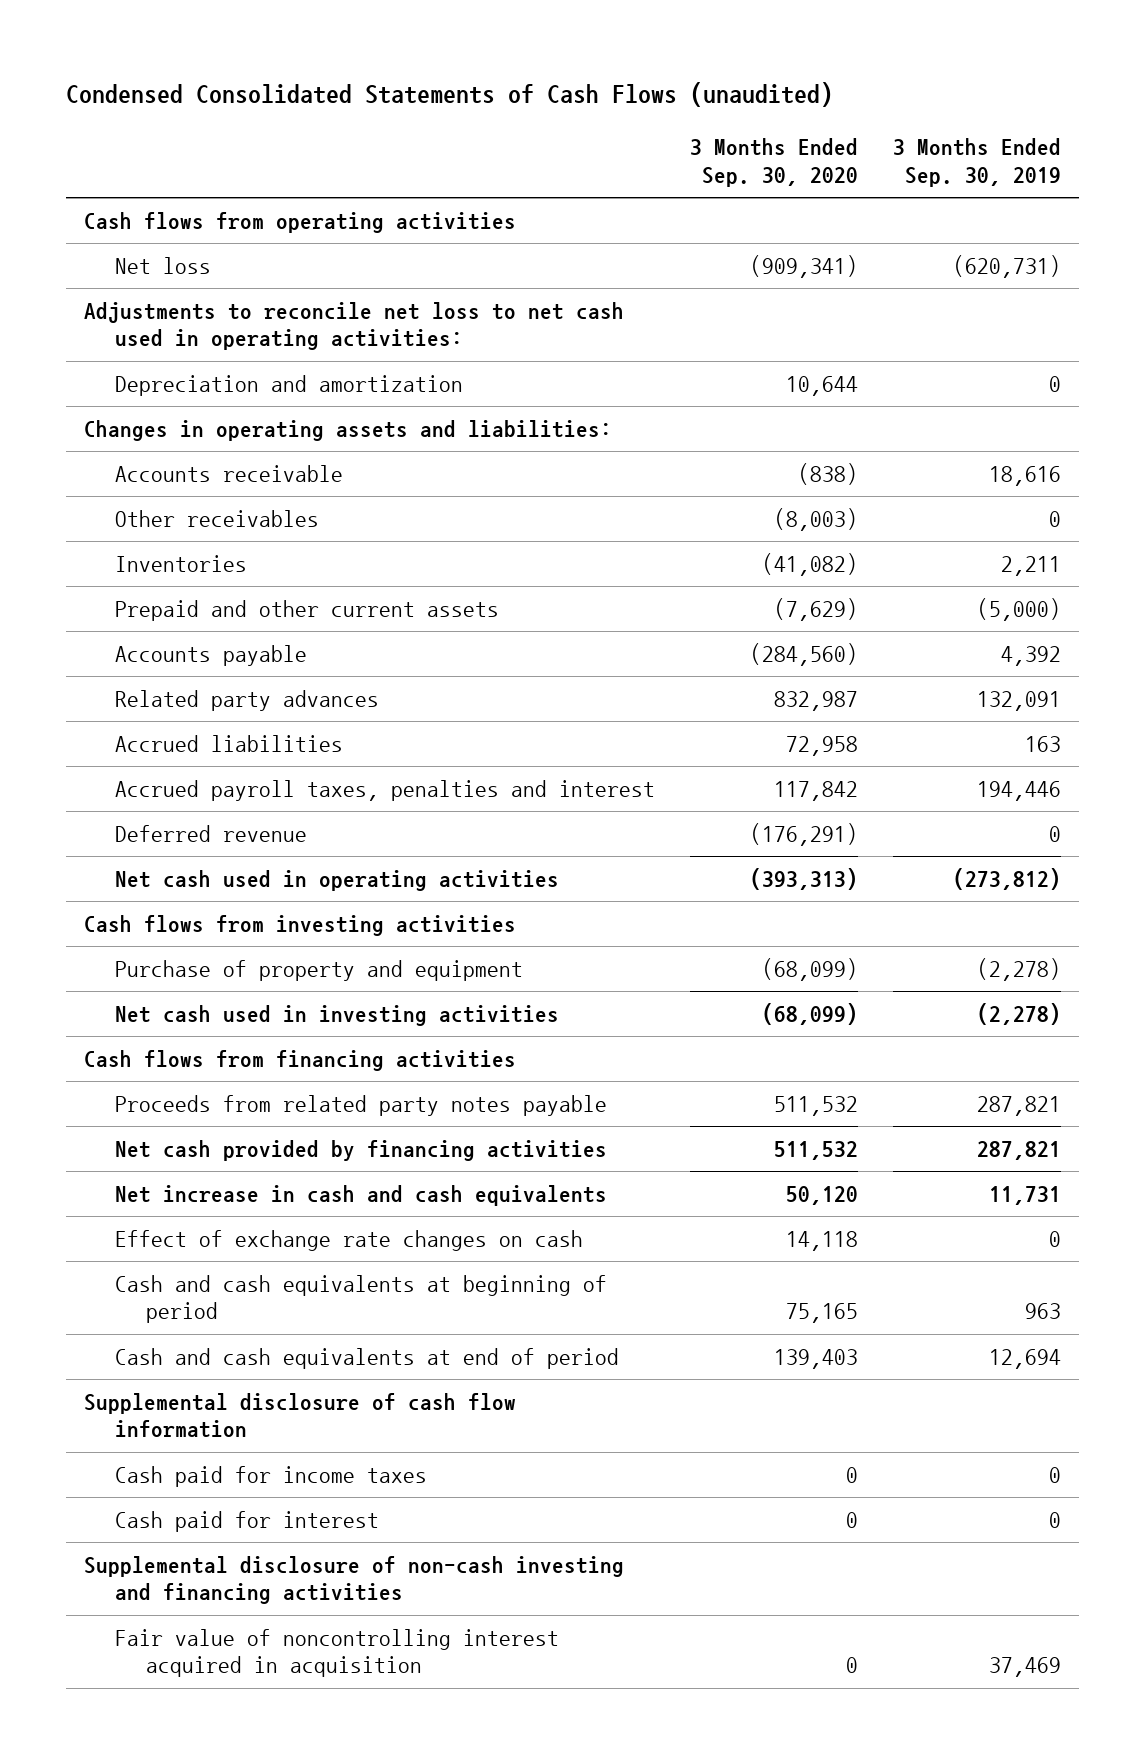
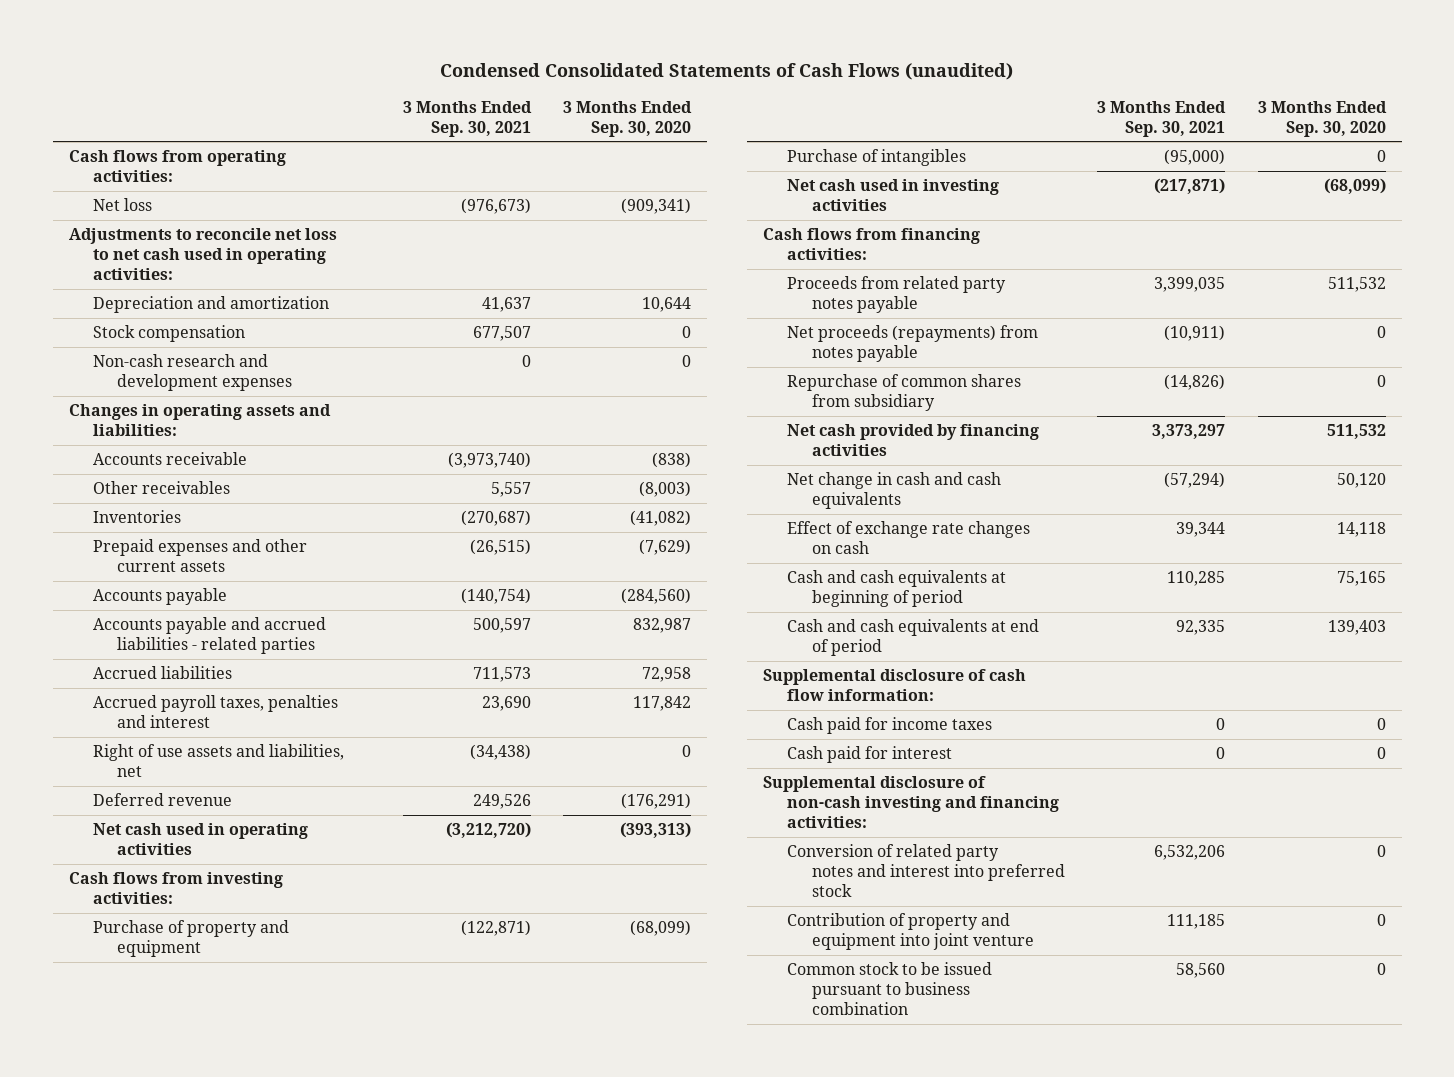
[893,138,1062,188] 3 Months Ended Sep. 30, 2019 -> none
none -> [402,100,532,137] 3 Months Ended Sep. 30, 2021
[84,211,517,233] Cash flows from operating activities -> [68,150,286,183] Cash flows from operating activities:
none -> [93,325,246,343] Stock compensation
none -> [93,354,293,392] Non-cash research and development expenses
[115,599,500,621] Prepaid and other current assets -> [93,539,308,573] Prepaid expenses and other current assets
[115,689,380,711] Related party advances -> [93,617,327,655] Accounts payable and accrued liabilities - related parties
none -> [93,744,345,778] Right of use assets and liabilities, net
[84,914,517,936] Cash flows from investing activities -> [68,872,283,905] Cash flows from investing activities:
none -> [787,149,967,167] Purchase of intangibles
[84,1049,517,1071] Cash flows from financing activities -> [763,228,981,261] Cash flows from financing activities:
none -> [787,325,1039,363] Net proceeds (repayments) from notes payable
none -> [787,374,1022,412] Repurchase of common shares from subsidiary
[115,1184,608,1206] Net increase in cash and cash equivalents -> [787,472,1002,510] Net change in cash and cash equivalents
[84,1392,517,1439] Supplemental disclosure of cash flow information -> [763,669,1027,702] Supplemental disclosure of cash flow information:
[115,1628,560,1678] Fair value of noncontrolling interest acquired in acquisition -> none
[84,1555,625,1605] Supplemental disclosure of non-cash investing and financing activities -> [763,776,1060,828] Supplemental disclosure of non-cash investing and financing activities:
none -> [787,844,1065,897] Conversion of related party notes and interest into preferred stock
none -> [787,913,1034,951] Contribution of property and equipment into joint venture
none -> [787,962,993,1015] Common stock to be issued pursuant to business combination

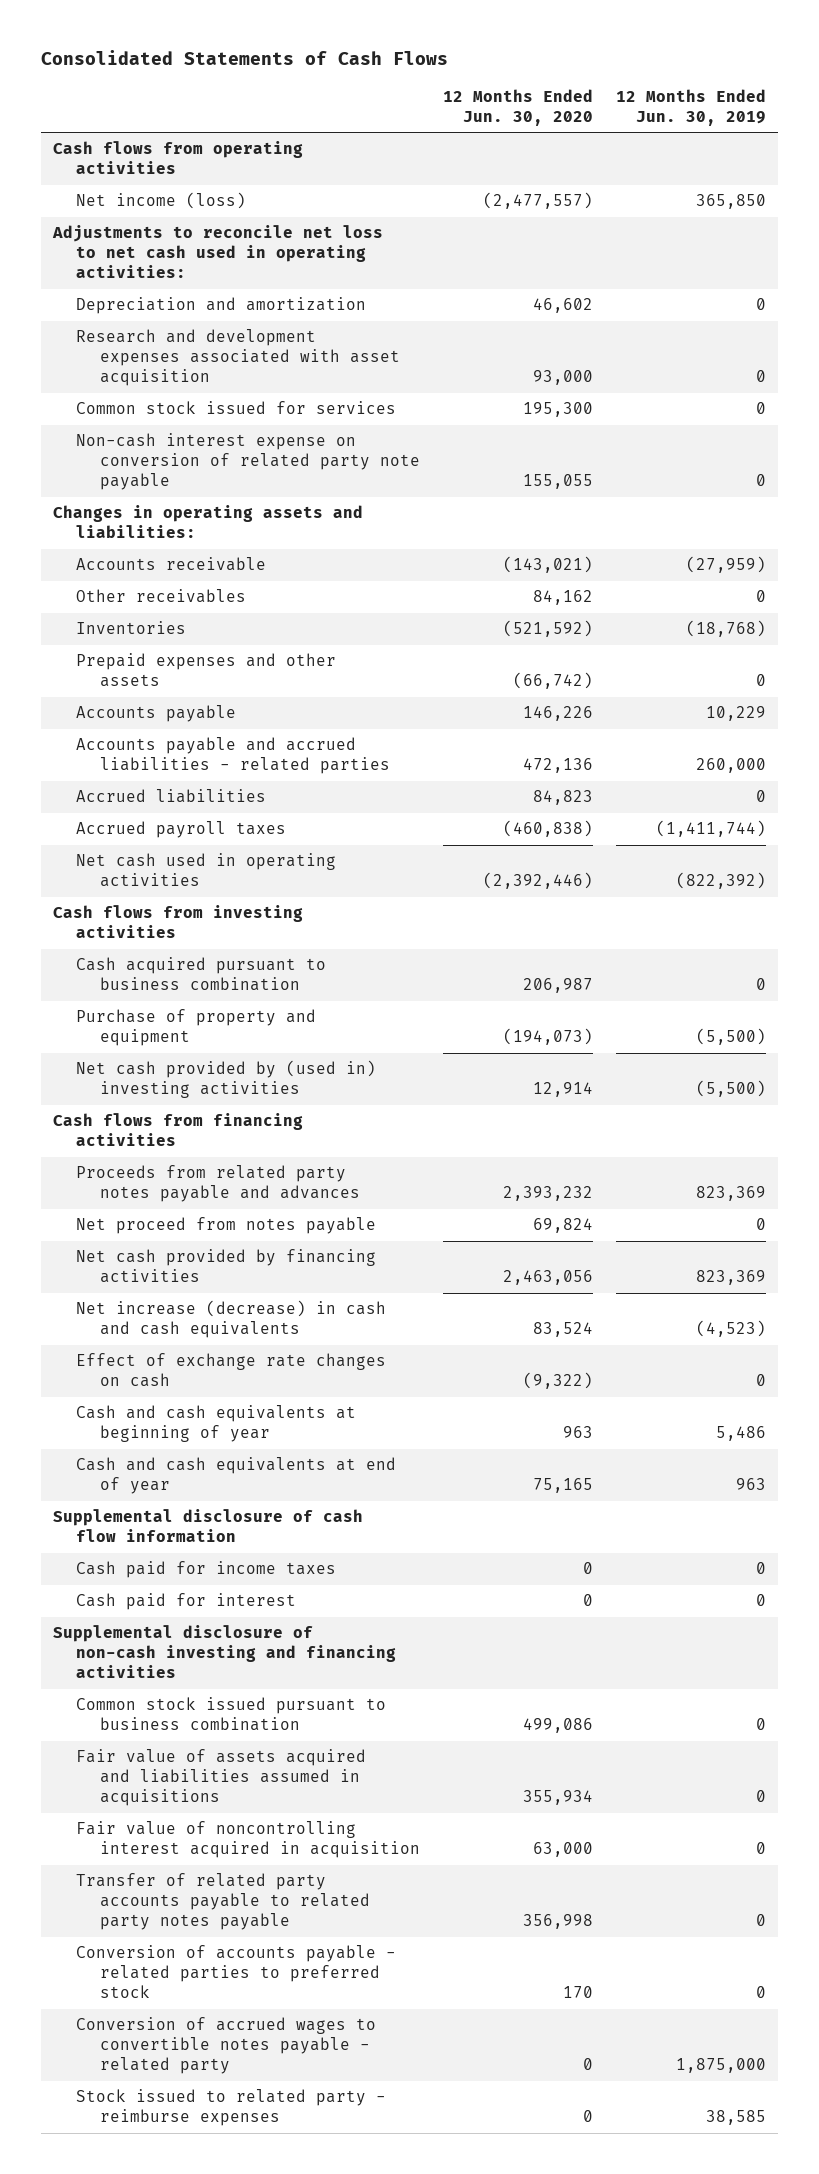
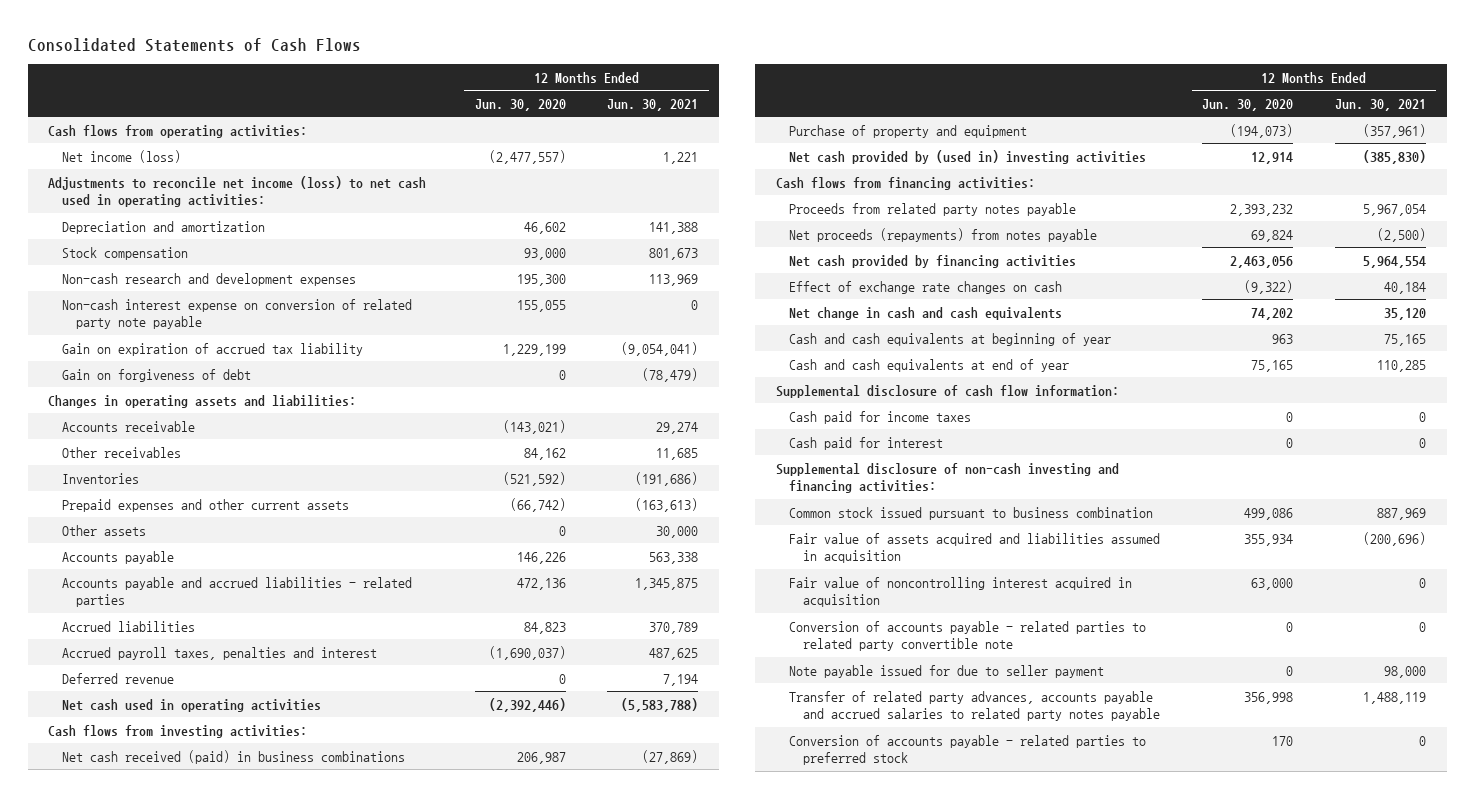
[616,88,767,126] 12 Months Ended Jun. 30, 2019 -> none
none -> [607,98,699,111] Jun. 30, 2021
[52,141,303,175] Cash flows from operating activities -> [48,124,308,138] Cash flows from operating activities:
[51,225,383,279] Adjustments to reconcile net loss to net cash used in operating activities: -> [48,175,427,208] Adjustments to reconcile net income (loss) to net cash used in operating activities:
[76,329,401,387] Research and development expenses associated with asset acquisition -> none
none -> [62,246,189,260] Stock compensation
[76,401,397,415] Common stock issued for services -> [62,272,357,286] Non-cash research and development expenses
none -> [62,342,364,356] Gain on expiration of accrued tax liability
none -> [62,368,252,382] Gain on forgiveness of debt
[76,653,337,688] Prepaid expenses and other assets -> [62,498,350,512] Prepaid expenses and other current assets
none -> [62,524,147,536] Other assets
[76,821,287,839] Accrued payroll taxes -> [62,646,378,660] Accrued payroll taxes, penalties and interest
[503,820,594,838] (460,838) -> [488,645,566,660] (1,690,037)
none -> [62,672,175,684] Deferred revenue
[52,905,303,939] Cash flows from investing activities -> [48,724,308,738] Cash flows from investing activities:
[76,957,327,992] Cash acquired pursuant to business combination -> [62,749,406,764] Net cash received (paid) in business combinations
[52,1113,303,1147] Cash flows from financing activities -> [775,176,1035,190] Cash flows from financing activities:
[76,1165,361,1203] Proceeds from related party notes payable and advances -> [789,202,1077,216] Proceeds from related party notes payable
[76,1217,377,1235] Net proceed from notes payable -> [789,227,1098,242] Net proceeds (repayments) from notes payable
[76,1300,387,1339] Net increase (decrease) in cash and cash equivalents -> none
none -> [789,306,1063,320] Net change in cash and cash equivalents
[52,1509,363,1543] Supplemental disclosure of cash flow information -> [775,384,1119,398] Supplemental disclosure of cash flow information:
[52,1625,397,1679] Supplemental disclosure of non-cash investing and financing activities -> [775,462,1119,494] Supplemental disclosure of non-cash investing and financing activities:
[76,1749,367,1807] Fair value of assets acquired and liabilities assumed in acquisitions -> [789,532,1161,564] Fair value of assets acquired and liabilities assumed in acquisition
none -> [789,620,1147,652] Conversion of accounts payable - related parties to related party convertible note
none -> [789,664,1105,678] Note payable issued for due to seller payment
[76,1873,371,1931] Transfer of related party accounts payable to related party notes payable -> [789,690,1161,722] Transfer of related party advances, accounts payable and accrued salaries to related party notes payable
[76,2017,377,2075] Conversion of accrued wages to convertible notes payable - related party -> none
[76,2089,387,2127] Stock issued to related party - reimburse expenses -> none

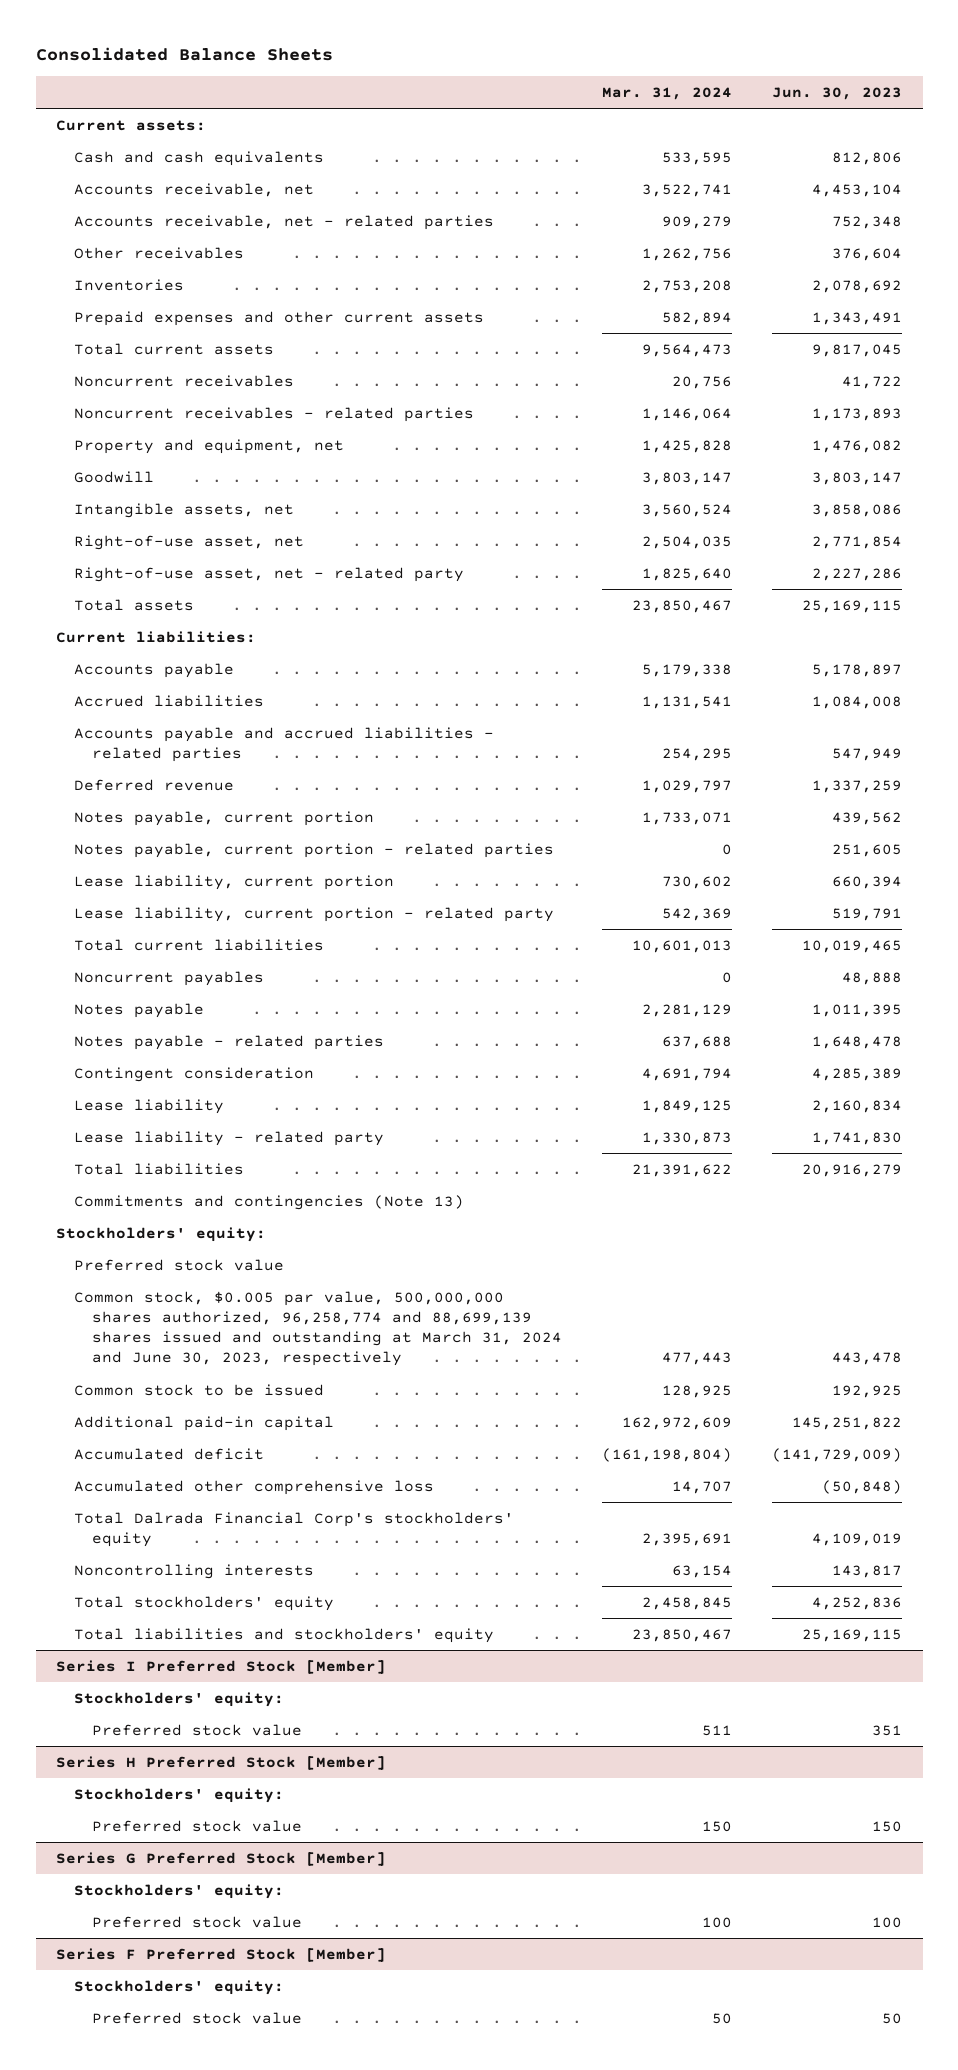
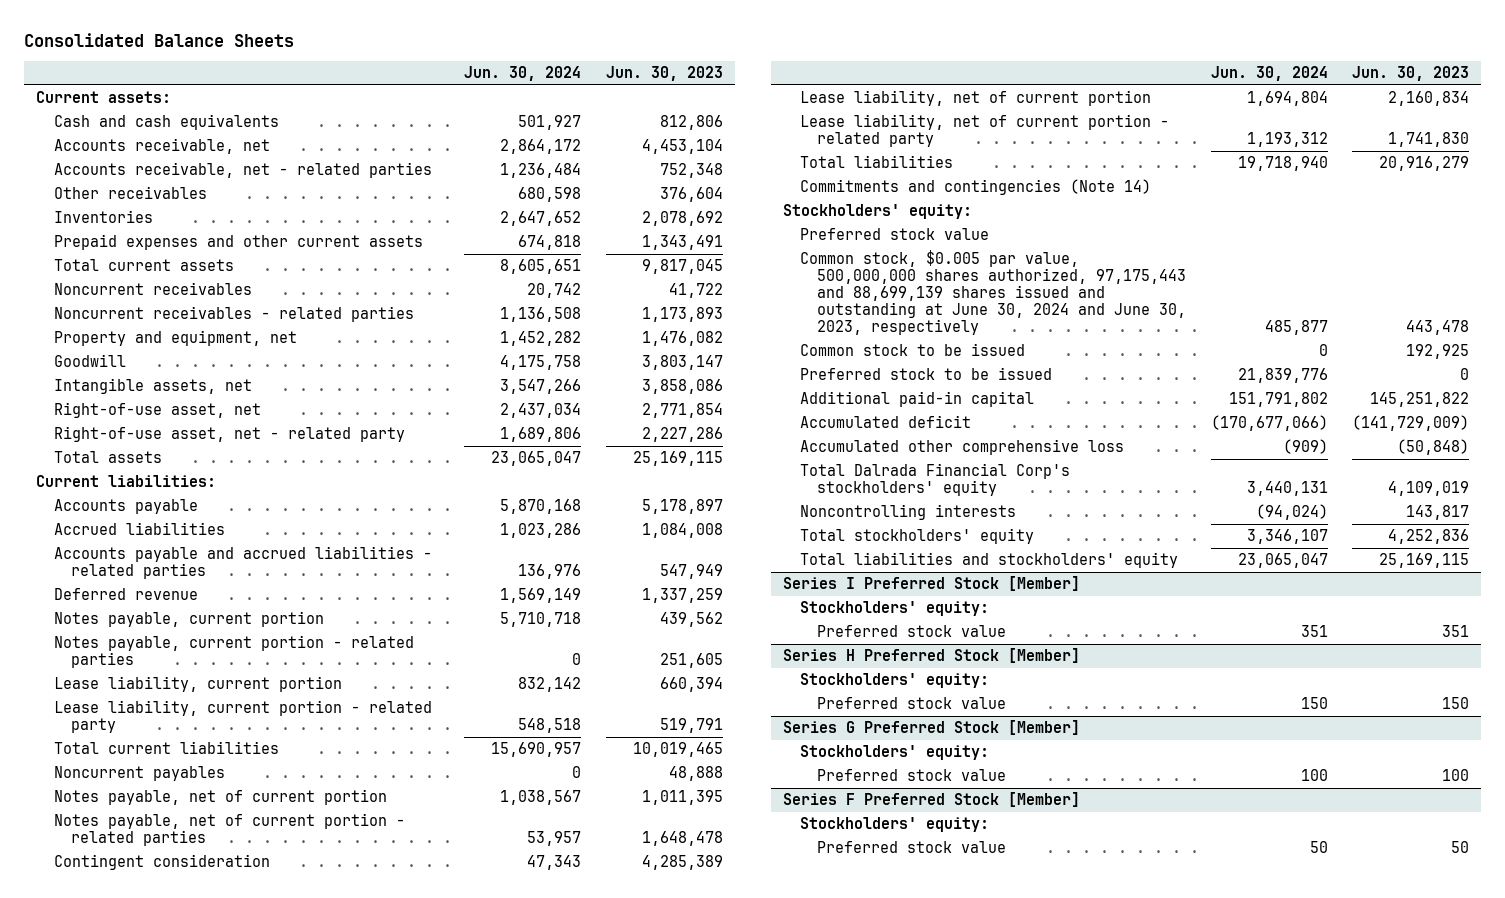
[602,86,733,100] Mar. 31, 2024 -> none
none -> [464,66,582,82] Jun. 30, 2024
[73,1002,204,1018] Notes payable -> [53,789,387,806] Notes payable, net of current portion
[73,1034,384,1050] Notes payable - related parties -> [53,813,405,847] Notes payable, net of current portion - related parties
[73,1098,224,1114] Lease liability -> [800,90,1152,107] Lease liability, net of current portion
[73,1130,384,1146] Lease liability - related party -> [800,114,1170,148] Lease liability, net of current portion - related party
[73,1194,464,1210] Commitments and contingencies (Note 13) -> [800,179,1152,196] Commitments and contingencies (Note 14)
[73,1290,562,1367] Common stock, $0.005 par value, 500,000,000 shares authorized, 96,258,774 and 88,699,139 shares issued and outstanding at March 31, 2024 and June 30, 2023, respectively -> [800,250,1187,336] Common stock, $0.005 par value, 500,000,000 shares authorized, 97,175,443 and 88,699,139 shares issued and outstanding at June 30, 2024 and June 30, 2023, respectively
none -> [800,367,1053,381] Preferred stock to be issued

